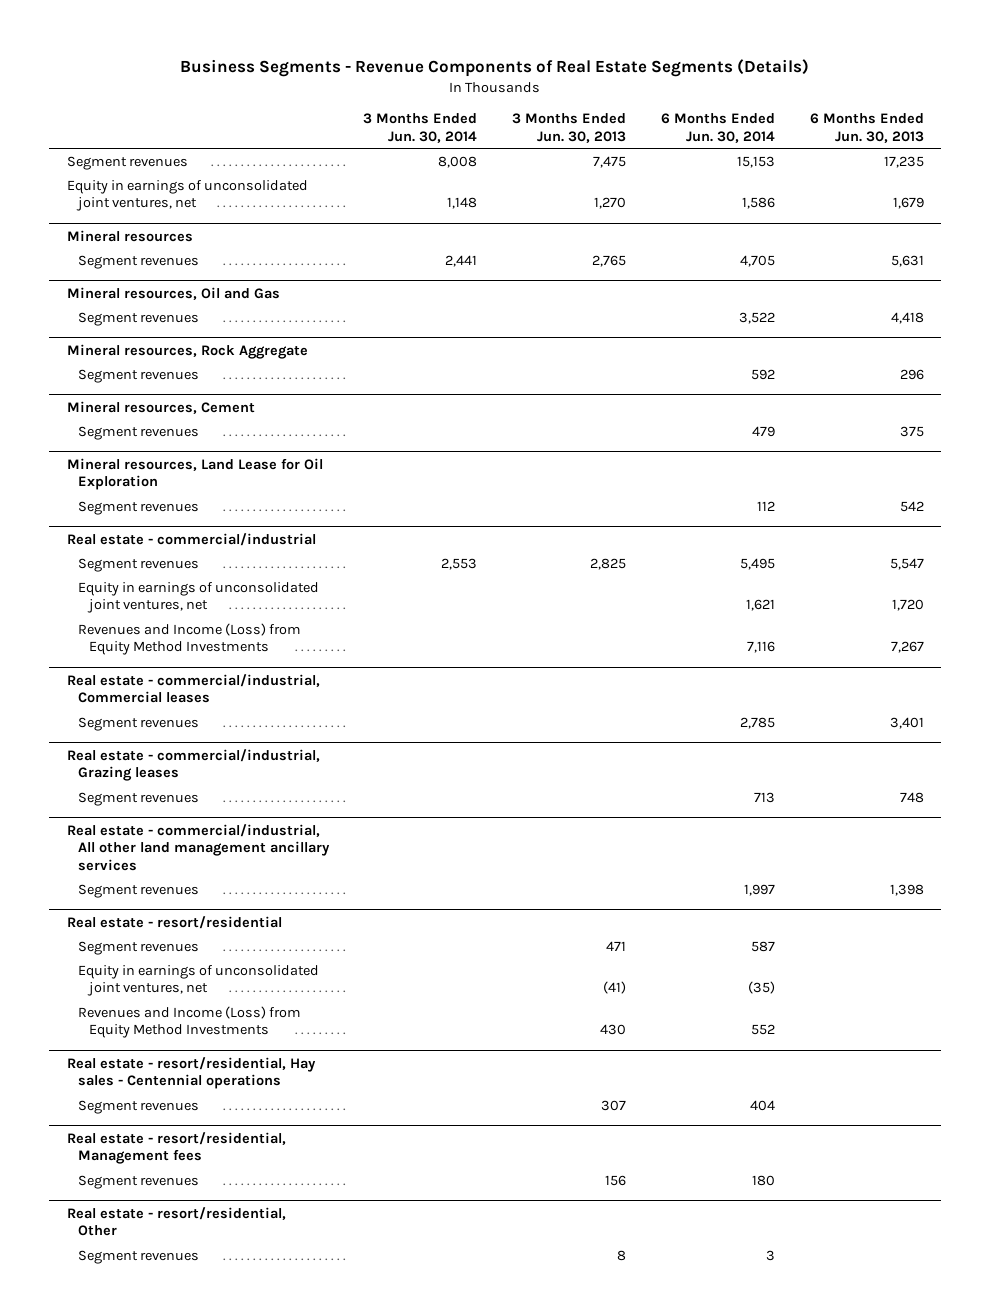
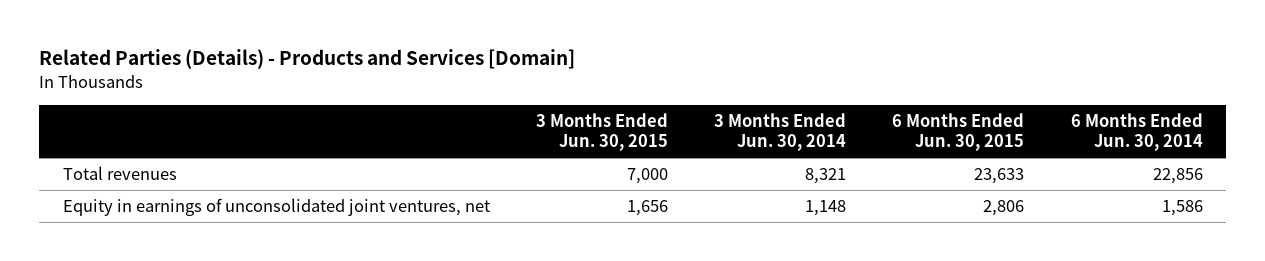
[180,58,810,77] Business Segments - Revenue Components of Real Estate Segments (Details) -> [39,49,576,70] Related Parties (Details) - Products and Services [Domain]
[512,113,627,143] 3 Months Ended Jun. 30, 2013 -> none
[809,113,924,143] 6 Months Ended Jun. 30, 2013 -> none
none -> [535,112,668,151] 3 Months Ended Jun. 30, 2015
none -> [892,112,1025,151] 6 Months Ended Jun. 30, 2015
[66,155,188,170] Segment revenues -> [62,166,177,181] Total revenues
[438,155,478,168] 8,008 -> [805,168,847,185] 8,321
[736,155,775,168] 15,153 -> [1152,168,1203,185] 22,856
[66,229,193,242] Mineral resources -> none
[77,254,199,269] Segment revenues -> none
[66,286,280,300] Mineral resources, Oil and Gas -> none
[77,311,199,326] Segment revenues -> none
[66,343,308,359] Mineral resources, Rock Aggregate -> none
[77,368,199,383] Segment revenues -> none
[66,400,255,414] Mineral resources, Cement -> none
[77,425,199,440] Segment revenues -> none
[66,457,323,491] Mineral resources, Land Lease for Oil Exploration -> none
[77,500,199,515] Segment revenues -> none
[66,532,316,546] Real estate - commercial/industrial -> none
[77,557,199,572] Segment revenues -> none
[77,581,319,614] Equity in earnings of unconsolidated joint ventures, net -> none
[77,622,301,656] Revenues and Income (Loss) from Equity Method Investments -> none
[66,673,320,704] Real estate - commercial/industrial, Commercial leases -> none
[77,716,199,731] Segment revenues -> none
[66,748,320,782] Real estate - commercial/industrial, Grazing leases -> none
[77,791,199,806] Segment revenues -> none
[66,823,330,871] Real estate - commercial/industrial, All other land management ancillary services -> none
[77,883,199,898] Segment revenues -> none
[66,915,282,929] Real estate - resort/residential -> none
[77,940,199,955] Segment revenues -> none
[77,964,319,997] Equity in earnings of unconsolidated joint ventures, net -> none
[77,1005,301,1039] Revenues and Income (Loss) from Equity Method Investments -> none
[66,1056,316,1090] Real estate - resort/residential, Hay sales - Centennial operations -> none
[77,1099,199,1114] Segment revenues -> none
[66,1131,286,1165] Real estate - resort/residential, Management fees -> none
[77,1174,199,1189] Segment revenues -> none
[66,1206,286,1237] Real estate - resort/residential, Other -> none
[77,1249,199,1264] Segment revenues -> none

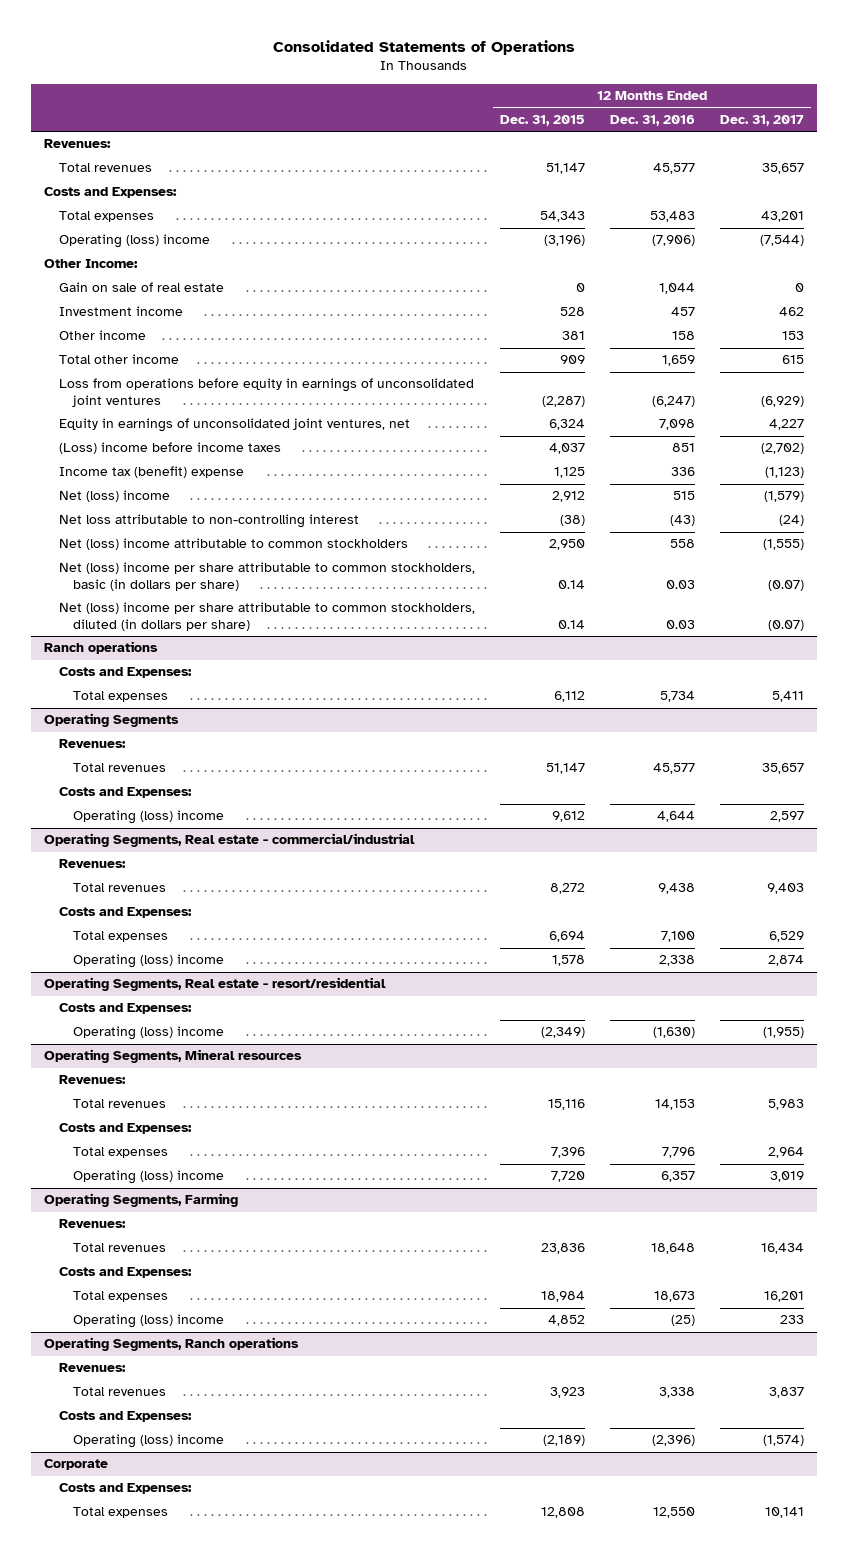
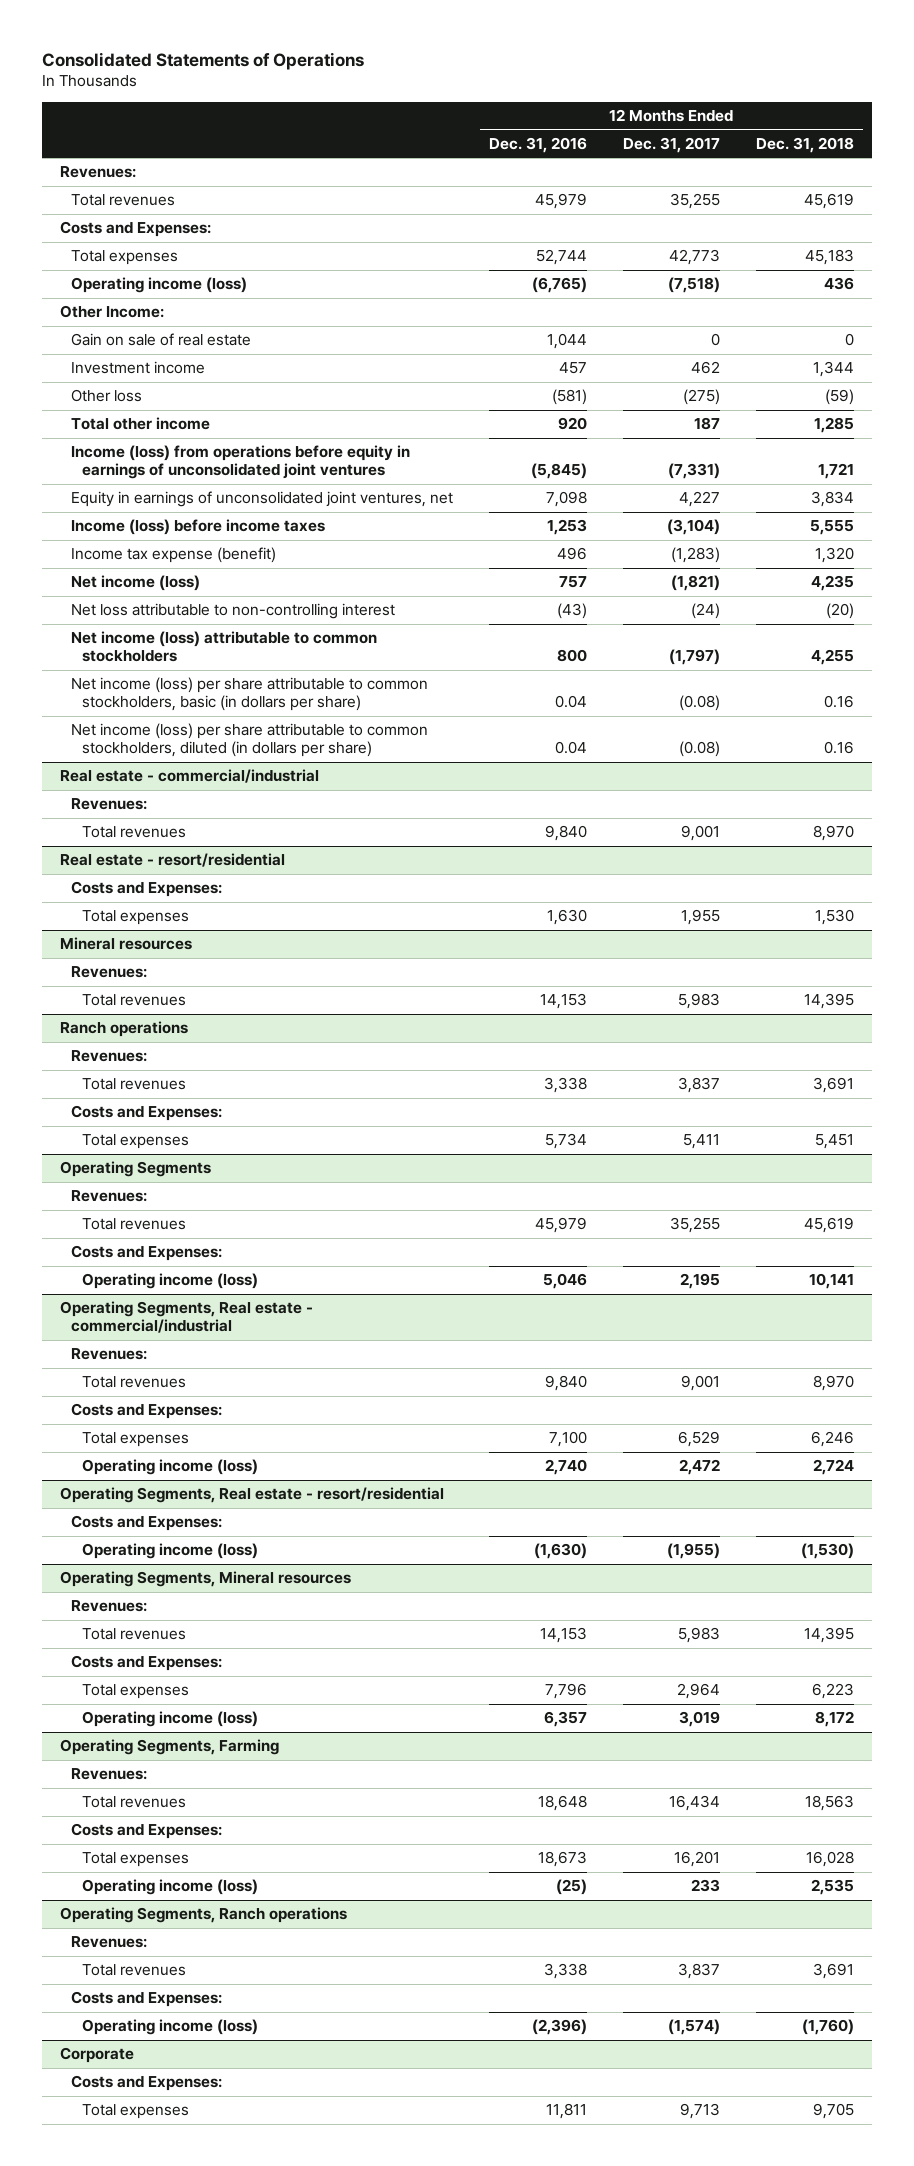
[499,114,585,126] Dec. 31, 2015 -> none
none -> [755,136,854,153] Dec. 31, 2018
[653,163,696,175] 45,577 -> [534,193,587,210] 45,979
[762,163,805,175] 35,657 -> [669,193,720,210] 35,255
[650,211,696,223] 53,483 -> [535,249,587,266] 52,744
[761,211,805,223] 43,201 -> [668,249,720,266] 42,773
[58,234,210,249] Operating (loss) income -> [70,277,247,294] Operating income (loss)
[652,235,696,247] (7,906) -> [531,277,587,294] (6,765)
[760,235,805,247] (7,544) -> [667,277,720,294] (7,518)
[58,330,146,341] Other income -> none
none -> [70,389,142,403] Other loss
[662,355,696,367] 1,659 -> [557,417,587,431] 920
[782,355,805,365] 615 -> [693,417,720,431] 187
[58,378,474,407] Loss from operations before equity in earnings of unconsolidated joint ventures -> [70,445,410,480] Income (loss) from operations before equity in earnings of unconsolidated joint ventures
[652,395,696,407] (6,247) -> [530,463,587,480] (5,845)
[761,395,805,407] (6,929) -> [667,463,720,480] (7,331)
[58,442,281,455] (Loss) income before income taxes -> [70,519,325,536] Income (loss) before income taxes
[672,443,696,453] 851 -> [546,519,587,536] 1,253
[761,443,805,455] (2,702) -> [666,519,720,536] (3,104)
[58,466,244,479] Income tax (benefit) expense -> [70,547,276,564] Income tax expense (benefit)
[671,467,696,477] 336 -> [556,547,587,561] 496
[765,467,805,479] (1,123) -> [670,547,720,564] (1,283)
[58,490,170,503] Net (loss) income -> [70,575,200,592] Net income (loss)
[673,491,696,501] 515 -> [558,576,587,589] 757
[764,491,805,503] (1,579) -> [670,575,720,592] (1,821)
[58,538,408,551] Net (loss) income attributable to common stockholders -> [70,631,377,663] Net income (loss) attributable to common stockholders
[670,539,696,549] 558 -> [556,649,587,663] 800
[763,539,805,551] (1,555) -> [668,649,720,666] (1,797)
[58,562,475,591] Net (loss) income per share attributable to common stockholders, basic (in dollars per share) -> [70,677,428,712] Net income (loss) per share attributable to common stockholders, basic (in dollars per share)
[666,579,696,589] 0.03 -> [554,695,587,709] 0.04
[768,579,805,591] (0.07) -> [678,695,720,712] (0.08)
[58,602,475,631] Net (loss) income per share attributable to common stockholders, diluted (in dollars per share) -> [70,723,428,758] Net income (loss) per share attributable to common stockholders, diluted (in dollars per share)
[666,619,696,629] 0.03 -> [554,741,587,755] 0.04
[768,619,805,631] (0.07) -> [678,741,720,758] (0.08)
none -> [60,769,320,784] Real estate - commercial/industrial
none -> [70,798,147,811] Revenues:
none -> [81,826,186,839] Total revenues
none -> [60,853,286,868] Real estate - resort/residential
none -> [70,881,222,898] Costs and Expenses:
none -> [81,910,189,926] Total expenses
none -> [60,937,193,951] Mineral resources
none -> [70,966,147,979] Revenues:
none -> [81,994,186,1007] Total revenues
none -> [70,1050,147,1063] Revenues:
none -> [81,1078,186,1091] Total revenues
[653,763,696,775] 45,577 -> [534,1217,587,1234] 45,979
[762,763,805,775] 35,657 -> [669,1217,720,1234] 35,255
[73,810,225,825] Operating (loss) income -> [81,1273,258,1290] Operating income (loss)
[657,811,696,823] 4,644 -> [542,1273,587,1290] 5,046
[770,811,805,823] 2,597 -> [679,1273,720,1290] 2,195
[658,883,696,895] 9,438 -> [544,1375,587,1392] 9,840
[767,883,805,895] 9,403 -> [680,1375,720,1392] 9,001
[73,954,225,969] Operating (loss) income -> [81,1459,258,1476] Operating income (loss)
[659,955,696,967] 2,338 -> [544,1459,587,1476] 2,740
[768,955,805,967] 2,874 -> [678,1459,720,1476] 2,472
[73,1026,225,1041] Operating (loss) income -> [81,1543,258,1560] Operating income (loss)
[73,1170,225,1185] Operating (loss) income -> [81,1711,258,1728] Operating income (loss)
[73,1314,225,1329] Operating (loss) income -> [81,1879,258,1896] Operating income (loss)
[73,1434,225,1449] Operating (loss) income -> [81,2019,258,2036] Operating income (loss)
[653,1507,696,1519] 12,550 -> [545,2103,587,2120] 11,811
[765,1507,805,1519] 10,141 -> [679,2103,720,2120] 9,713

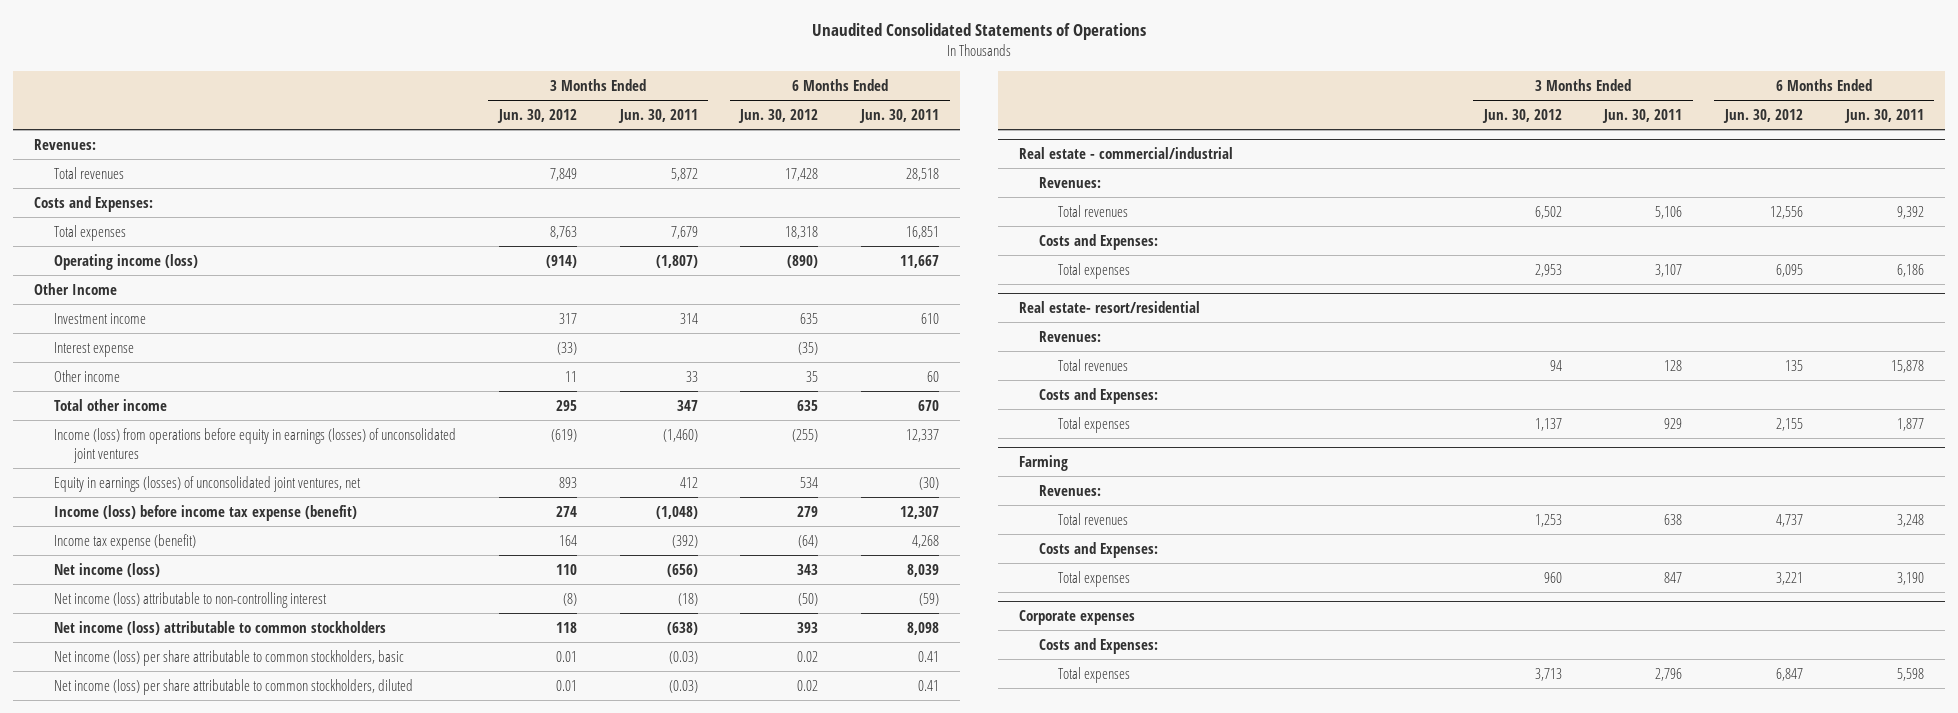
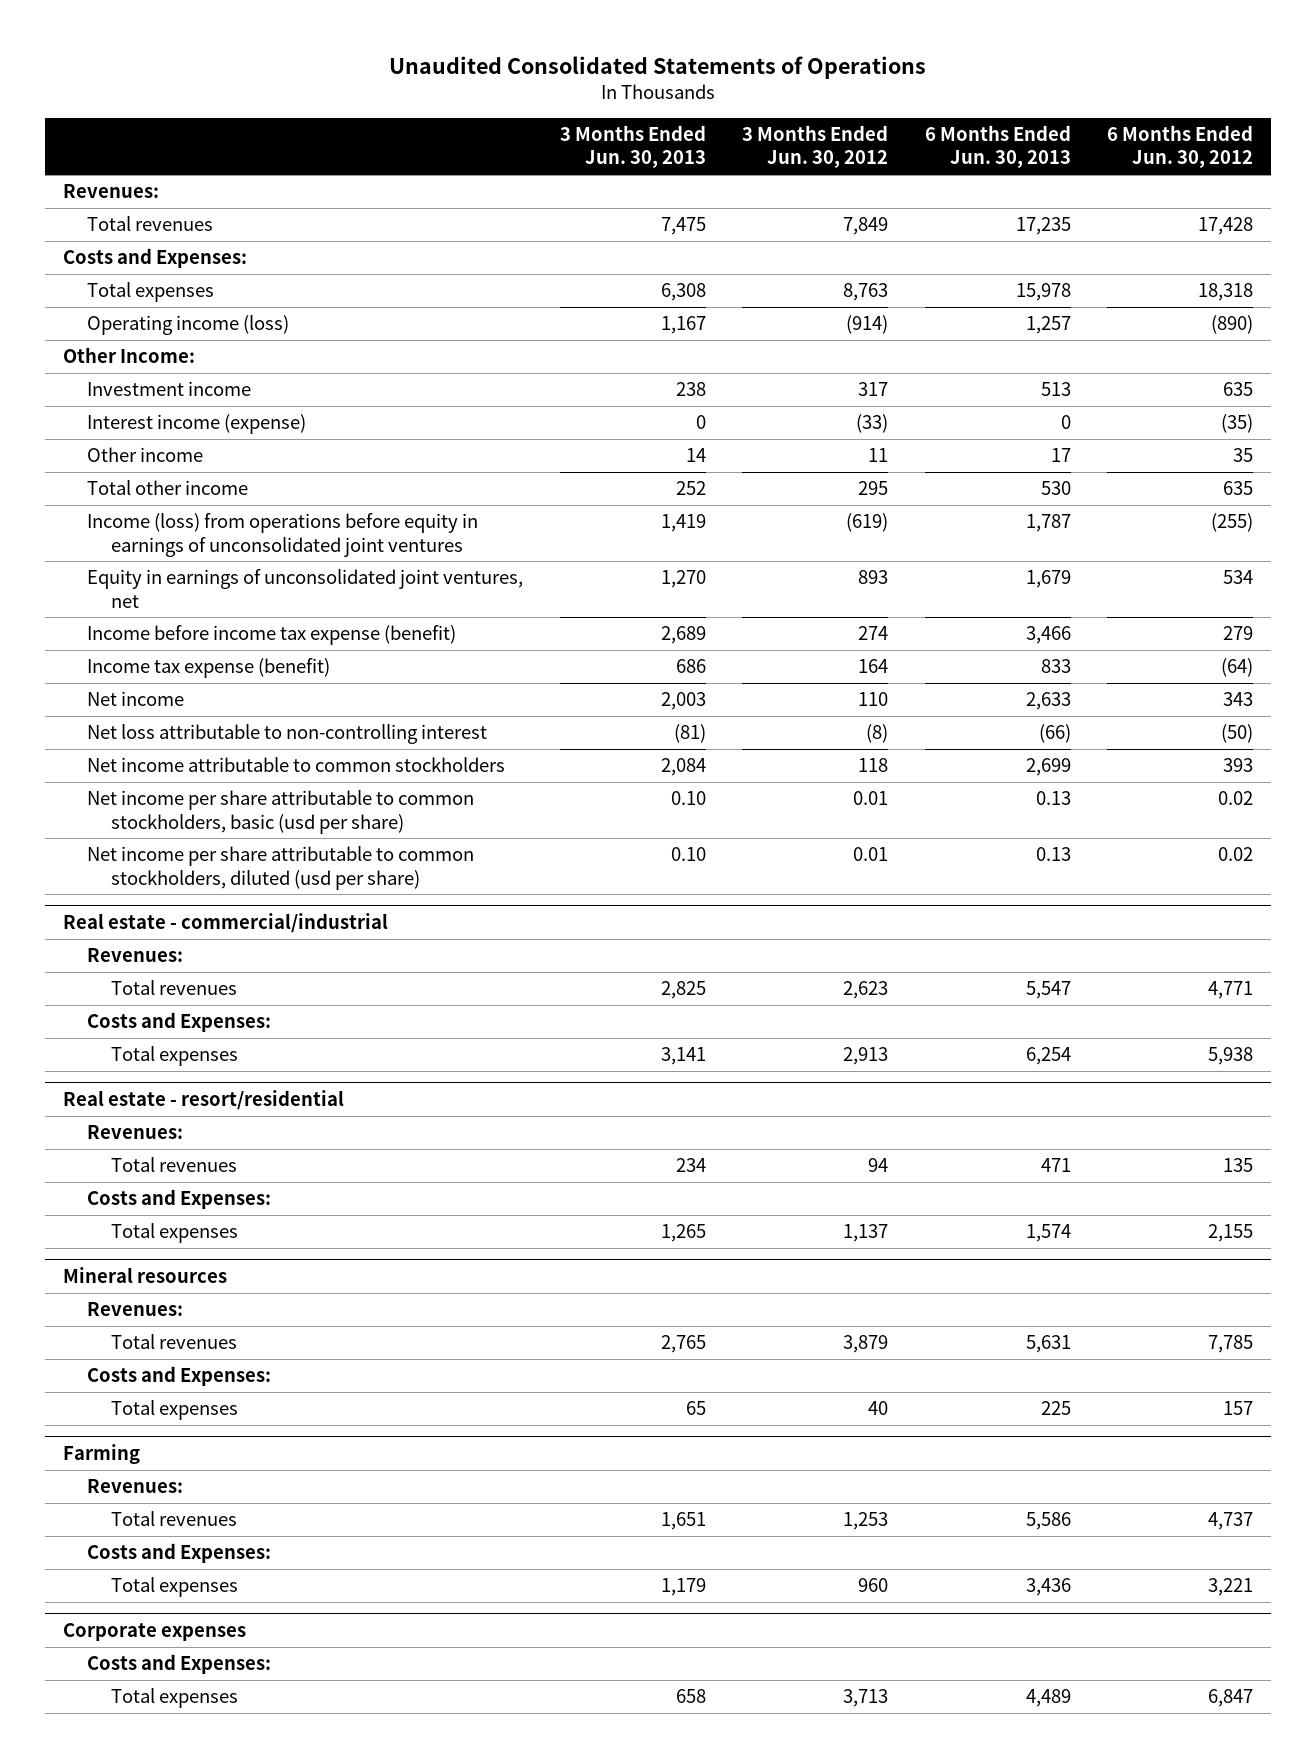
[617,109,698,124] Jun. 30, 2011 -> none
[859,109,940,124] Jun. 30, 2011 -> none
none -> [559,125,706,169] 3 Months Ended Jun. 30, 2013
none -> [924,125,1071,169] 6 Months Ended Jun. 30, 2013
[34,282,118,295] Other Income -> [63,347,196,364] Other Income:
[54,341,135,357] Interest expense -> [87,414,307,435] Interest income (expense)
[54,427,457,463] Income (loss) from operations before equity in earnings (losses) of unconsolidated joint ventures -> [87,513,479,557] Income (loss) from operations before equity in earnings of unconsolidated joint ventures
[54,475,362,492] Equity in earnings (losses) of unconsolidated joint ventures, net -> [87,569,524,608] Equity in earnings of unconsolidated joint ventures, net
[54,504,358,521] Income (loss) before income tax expense (benefit) -> [87,625,457,646] Income before income tax expense (benefit)
[54,562,161,577] Net income (loss) -> [87,691,185,707] Net income
[54,591,328,608] Net income (loss) attributable to non-controlling interest -> [87,724,488,745] Net loss attributable to non-controlling interest
[54,620,387,635] Net income (loss) attributable to common stockholders -> [87,757,506,773] Net income attributable to common stockholders
[54,649,405,666] Net income (loss) per share attributable to common stockholders, basic -> [87,790,475,834] Net income per share attributable to common stockholders, basic (usd per share)
[54,678,414,695] Net income (loss) per share attributable to common stockholders, diluted -> [87,846,475,890] Net income per share attributable to common stockholders, diluted (usd per share)
[1534,205,1562,219] 6,502 -> [843,981,889,1000] 2,623
[1769,205,1803,219] 12,556 -> [1207,981,1253,1000] 4,771
[1534,263,1562,277] 2,953 -> [843,1047,889,1066] 2,913
[1775,263,1803,277] 6,095 -> [1207,1047,1253,1066] 5,938
[1019,301,1201,314] Real estate- resort/residential -> [63,1090,345,1111] Real estate - resort/residential
none -> [63,1267,228,1284] Mineral resources
none -> [87,1302,184,1317] Revenues:
none -> [110,1334,237,1350] Total revenues
none -> [87,1366,272,1387] Costs and Expenses:
none -> [110,1400,238,1421] Total expenses

